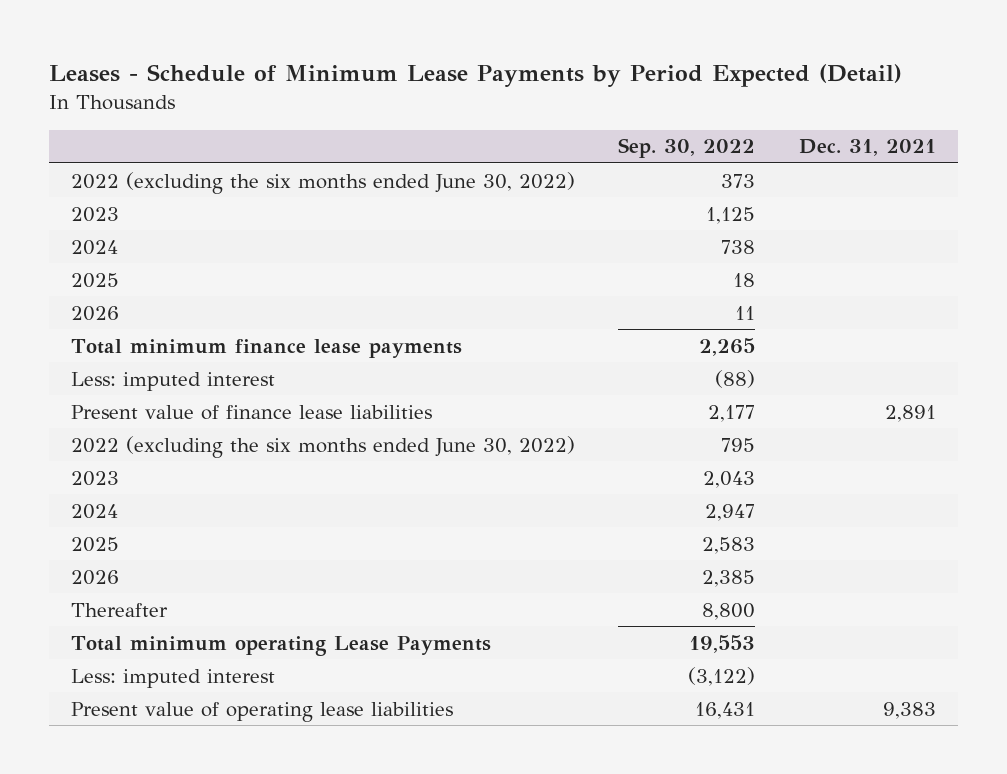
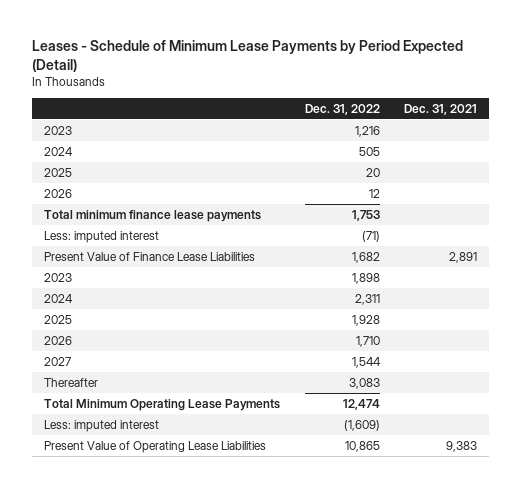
[618,138,756,159] Sep. 30, 2022 -> none
none -> [304,103,380,115] Dec. 31, 2022
[70,171,575,194] 2022 (excluding the six months ended June 30, 2022) -> none
[70,435,575,458] 2022 (excluding the six months ended June 30, 2022) -> none
[70,404,432,420] Present value of finance lease liabilities -> [44,251,256,261] Present Value of Finance Lease Liabilities
none -> [44,356,72,366] 2027
[70,635,491,656] Total minimum operating Lease Payments -> [44,398,281,411] Total Minimum Operating Lease Payments
[70,701,453,722] Present value of operating lease liabilities -> [44,440,267,453] Present Value of Operating Lease Liabilities

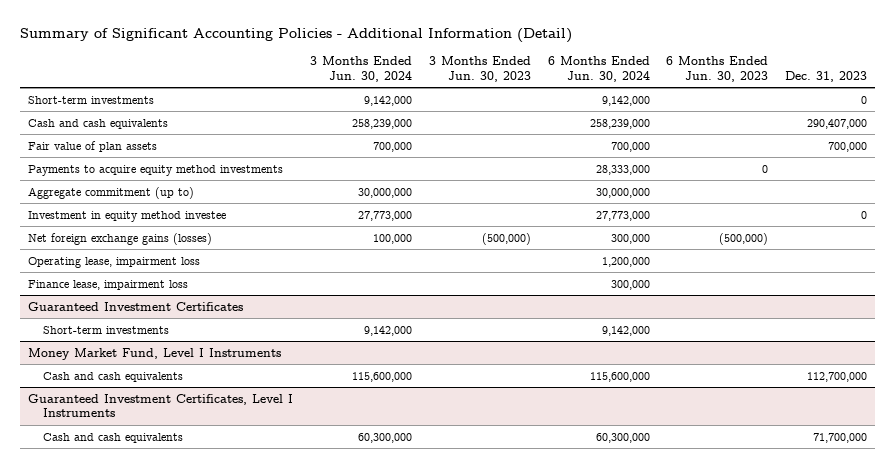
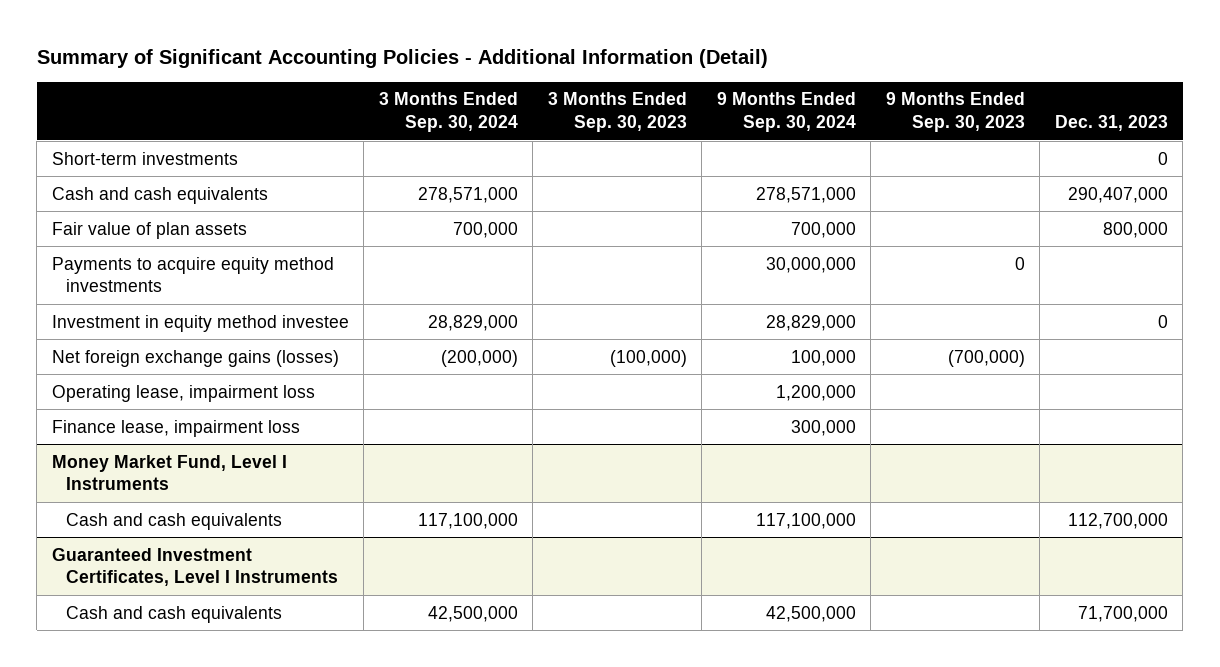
[310,56,413,82] 3 Months Ended Jun. 30, 2024 -> none
[428,56,531,82] 3 Months Ended Jun. 30, 2023 -> none
[547,56,650,82] 6 Months Ended Jun. 30, 2024 -> none
[666,56,769,82] 6 Months Ended Jun. 30, 2023 -> none
none -> [378,92,518,132] 3 Months Ended Sep. 30, 2024
none -> [547,92,687,132] 3 Months Ended Sep. 30, 2023
none -> [716,92,856,132] 9 Months Ended Sep. 30, 2024
none -> [885,92,1025,132] 9 Months Ended Sep. 30, 2023
[827,141,867,152] 700,000 -> [1102,221,1168,238] 800,000
[28,186,195,199] Aggregate commitment (up to) -> none
[28,301,244,311] Guaranteed Investment Certificates -> none
[42,325,169,334] Short-term investments -> none

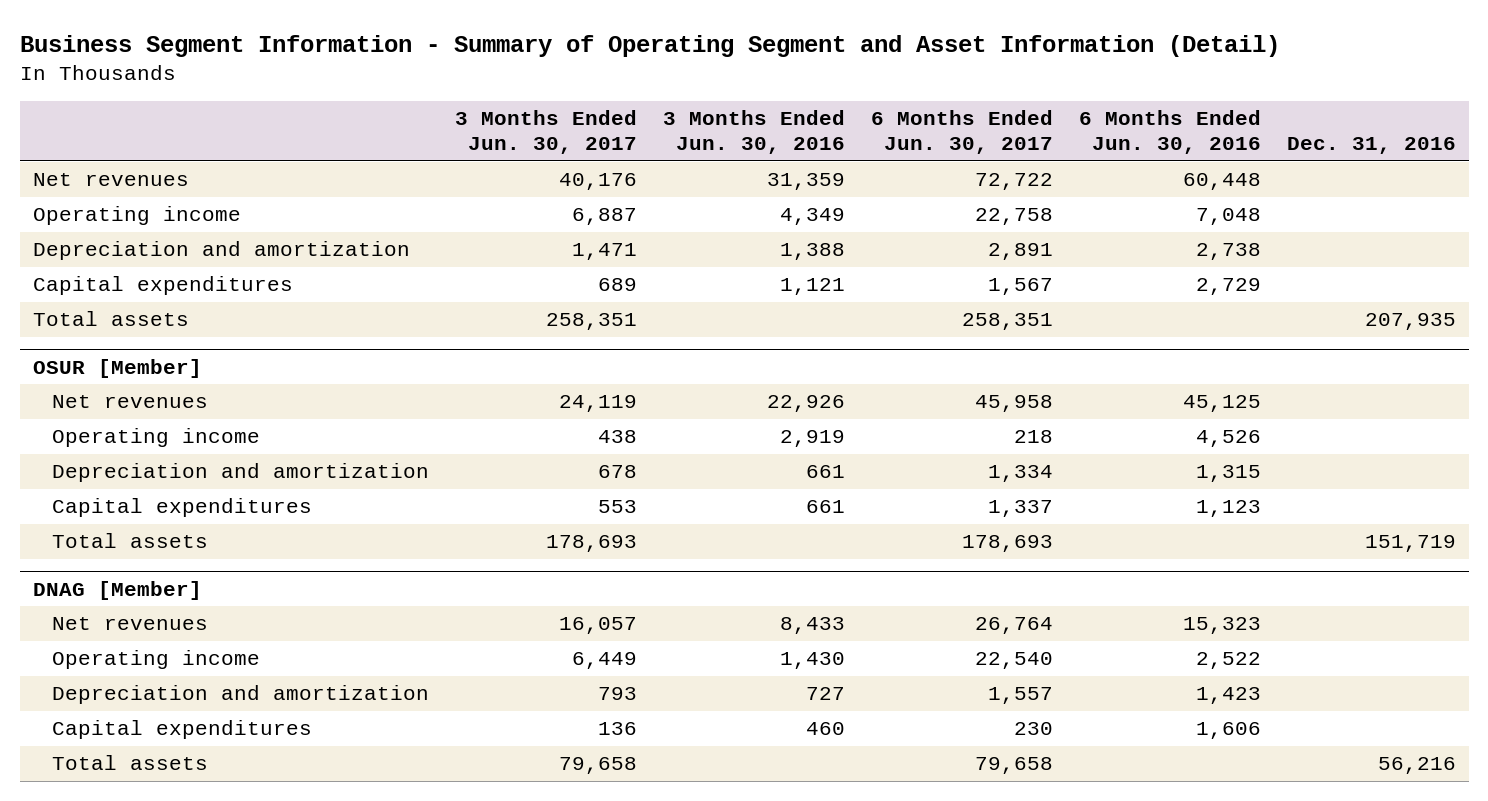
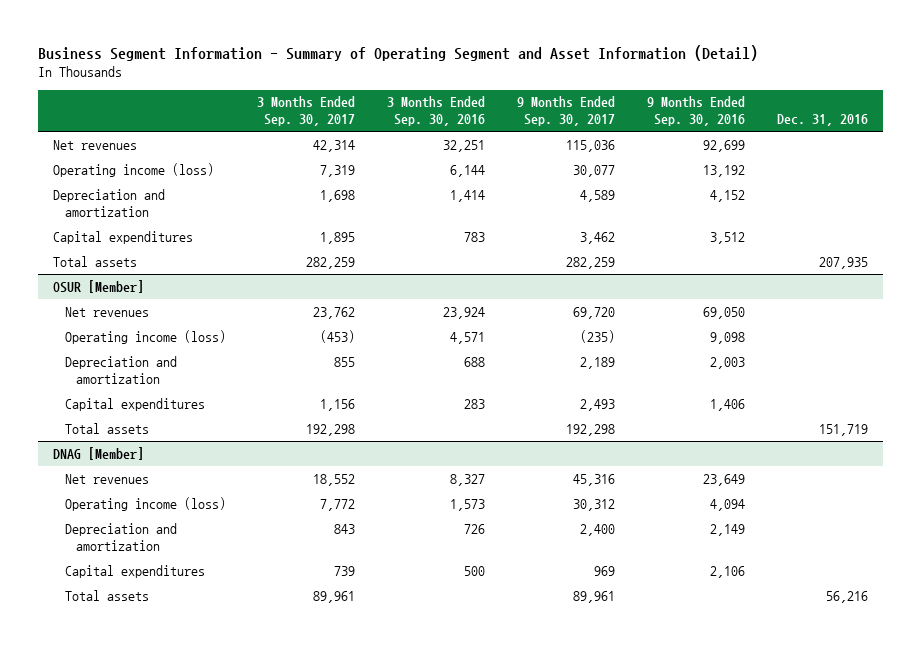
[454,110,637,155] 3 Months Ended Jun. 30, 2017 -> none
[662,110,845,155] 3 Months Ended Jun. 30, 2016 -> none
[870,110,1053,155] 6 Months Ended Jun. 30, 2017 -> none
[1078,110,1261,155] 6 Months Ended Jun. 30, 2016 -> none
none -> [257,96,356,127] 3 Months Ended Sep. 30, 2017
none -> [387,96,486,127] 3 Months Ended Sep. 30, 2016
none -> [517,96,616,127] 9 Months Ended Sep. 30, 2017
none -> [646,96,745,127] 9 Months Ended Sep. 30, 2016
[32,206,241,226] Operating income -> [53,162,215,177] Operating income (loss)
[51,428,260,448] Operating income -> [64,329,226,344] Operating income (loss)
[51,650,260,670] Operating income -> [64,496,226,511] Operating income (loss)

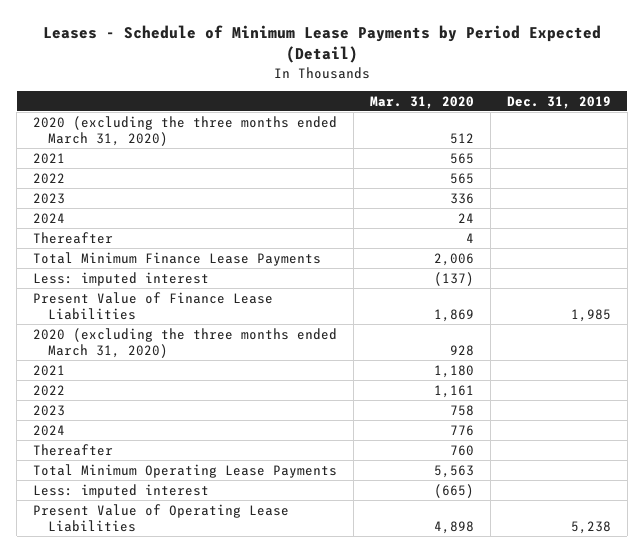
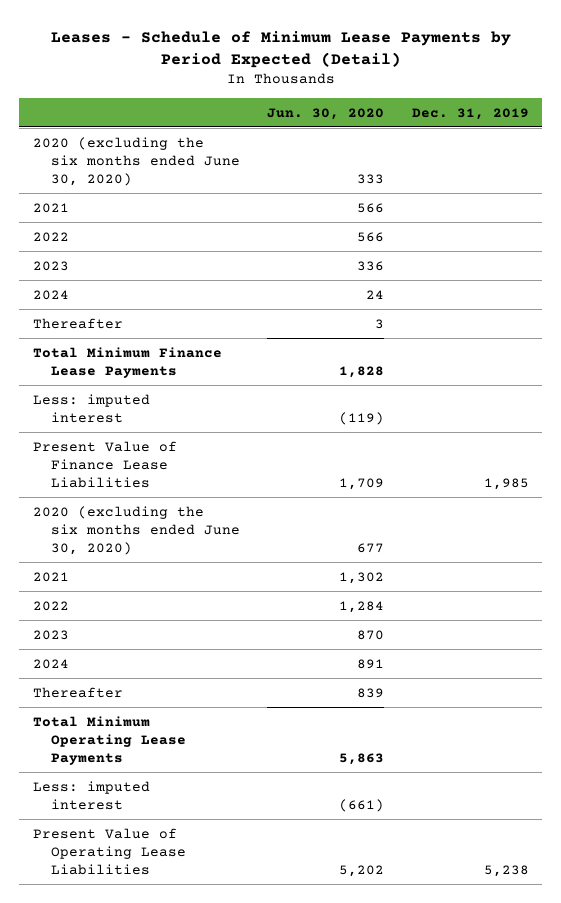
[369,95,474,109] Mar. 31, 2020 -> none
none -> [267,107,385,120] Jun. 30, 2020
[33,115,338,146] 2020 (excluding the three months ended March 31, 2020) -> [32,136,241,186] 2020 (excluding the six months ended June 30, 2020)
[33,327,338,358] 2020 (excluding the three months ended March 31, 2020) -> [32,505,241,555] 2020 (excluding the six months ended June 30, 2020)

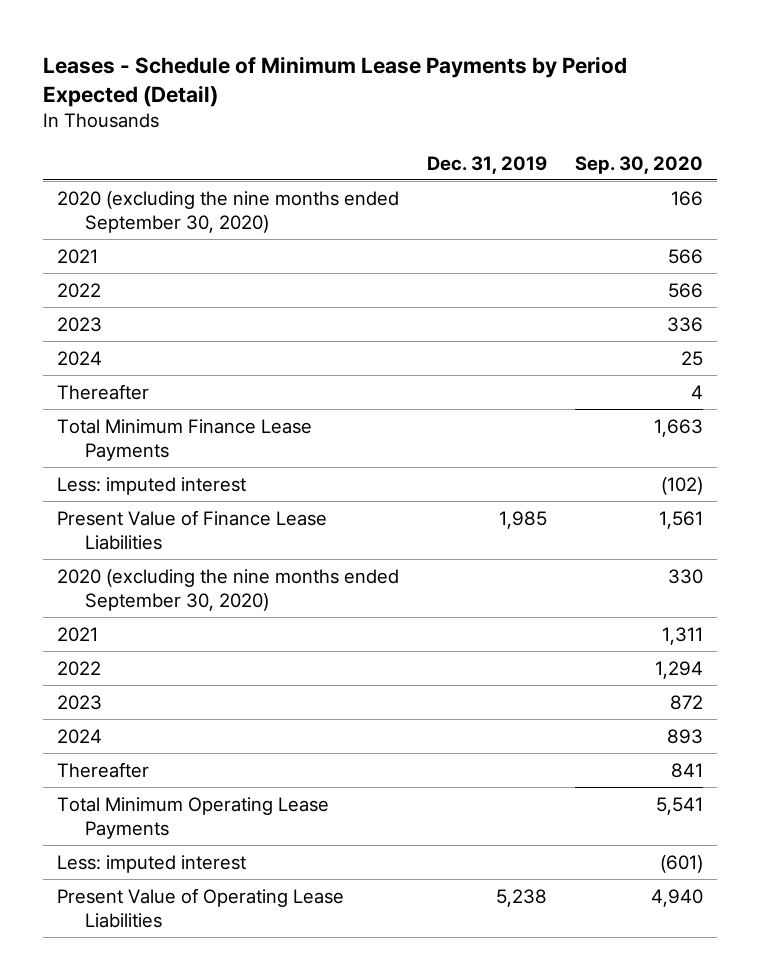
[267,107,385,120] Jun. 30, 2020 -> none
none -> [574,155,703,174] Sep. 30, 2020
[32,136,241,186] 2020 (excluding the six months ended June 30, 2020) -> [57,190,400,233] 2020 (excluding the nine months ended September 30, 2020)
[32,505,241,555] 2020 (excluding the six months ended June 30, 2020) -> [57,568,400,611] 2020 (excluding the nine months ended September 30, 2020)

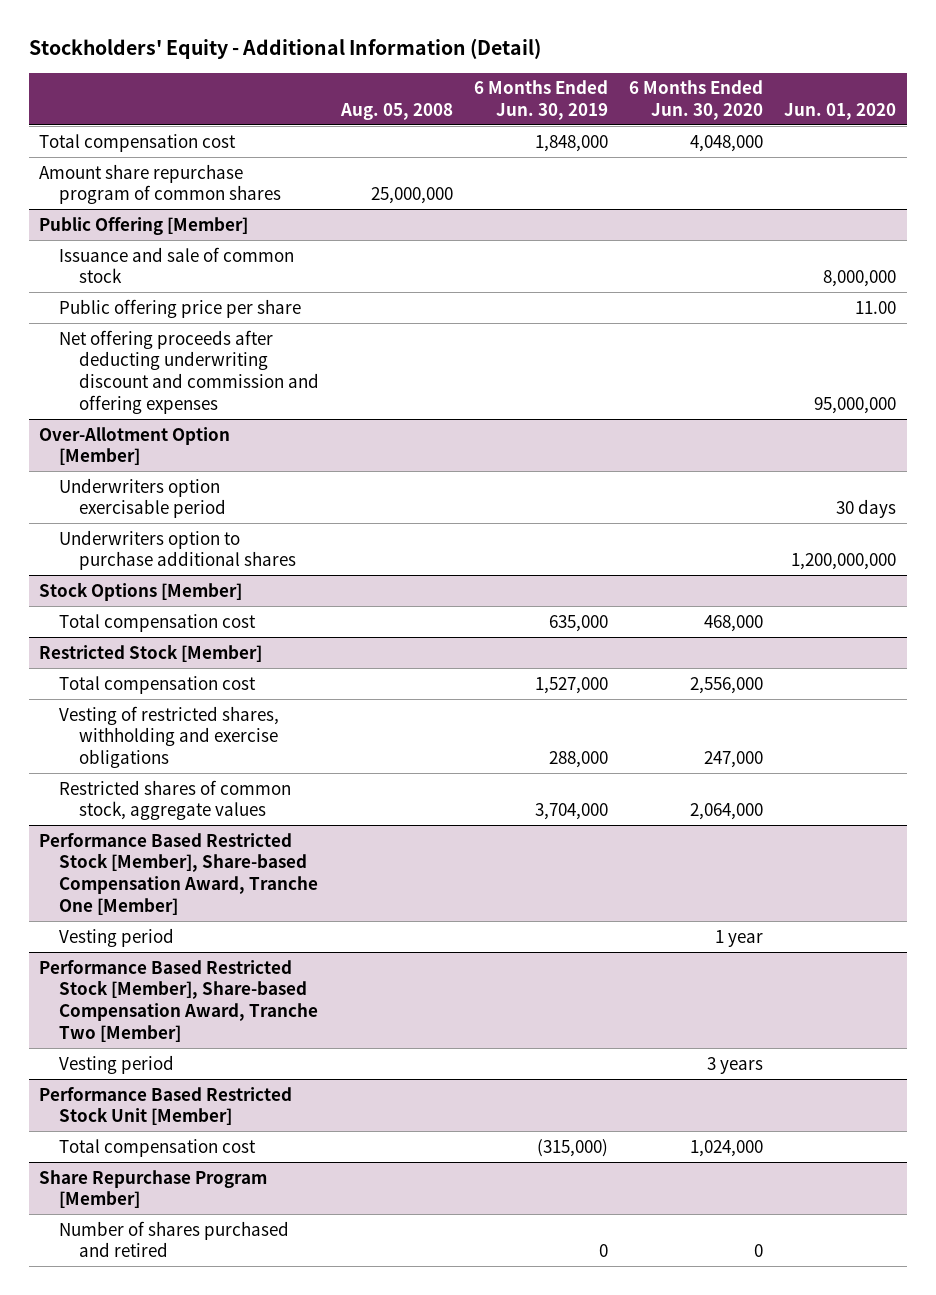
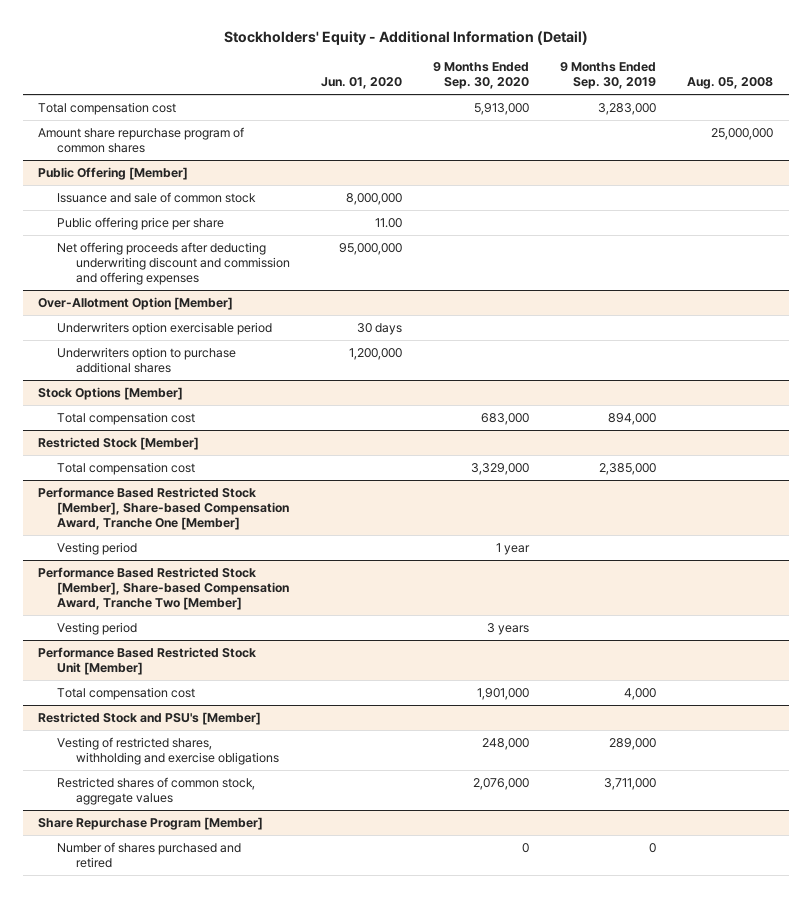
[473,80,608,120] 6 Months Ended Jun. 30, 2019 -> none
[628,80,763,120] 6 Months Ended Jun. 30, 2020 -> none
none -> [433,62,530,90] 9 Months Ended Sep. 30, 2020
none -> [560,62,657,90] 9 Months Ended Sep. 30, 2019
[791,553,897,571] 1,200,000,000 -> [348,347,402,360] 1,200,000
[59,705,280,768] Vesting of restricted shares, withholding and exercise obligations -> none
[59,779,292,821] Restricted shares of common stock, aggregate values -> none
none -> [38,711,262,725] Restricted Stock and PSU's [Member]
none -> [57,736,279,765] Vesting of restricted shares, withholding and exercise obligations
none -> [57,776,256,805] Restricted shares of common stock, aggregate values

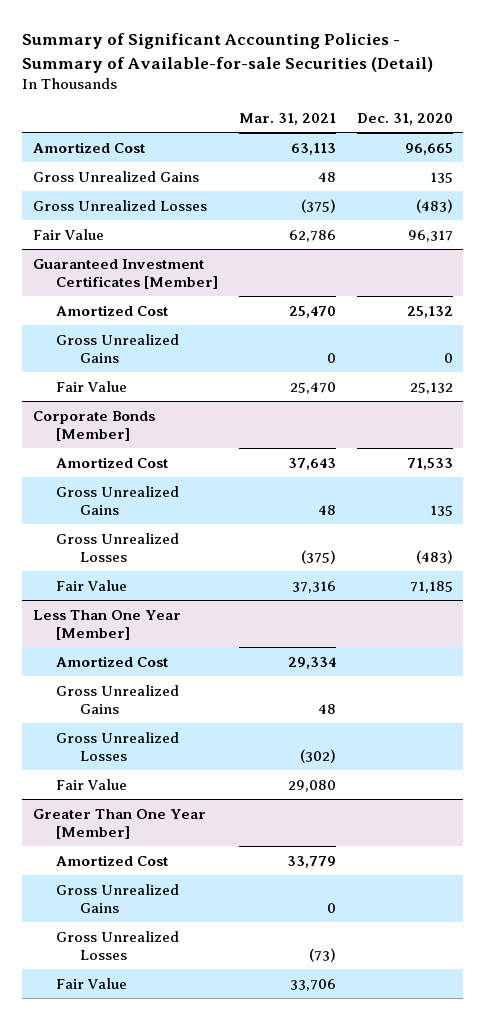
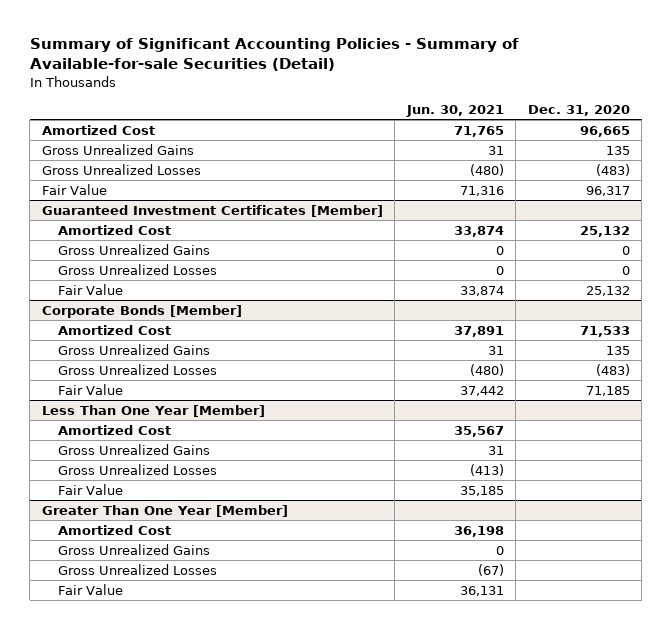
[239,113,337,126] Mar. 31, 2021 -> none
none -> [405,105,504,118] Jun. 30, 2021
none -> [58,263,218,275] Gross Unrealized Losses

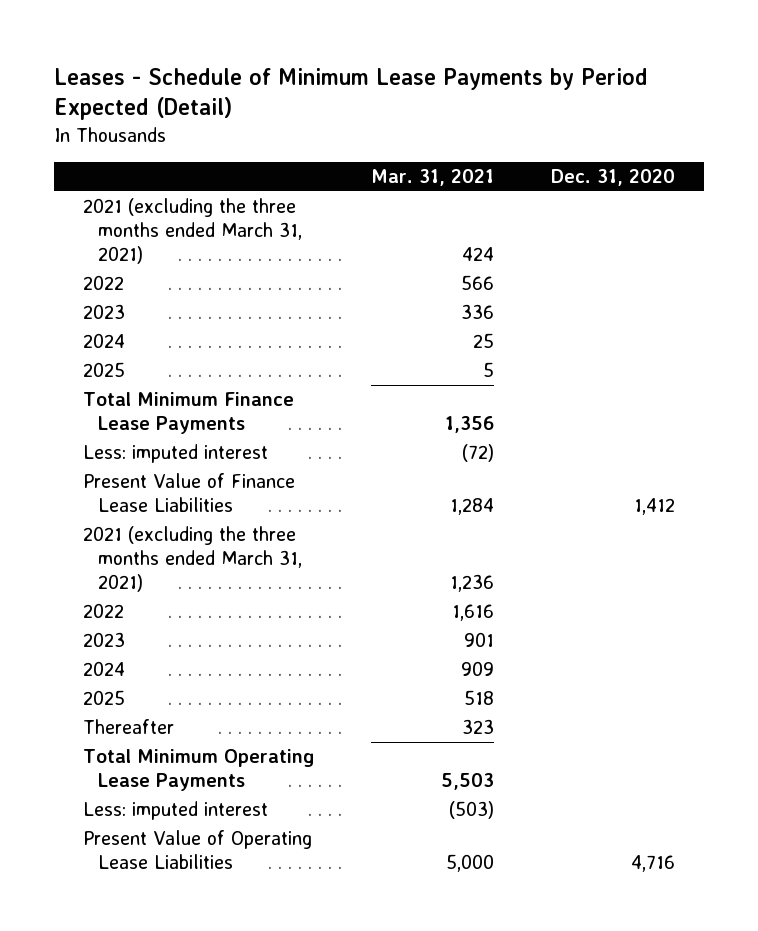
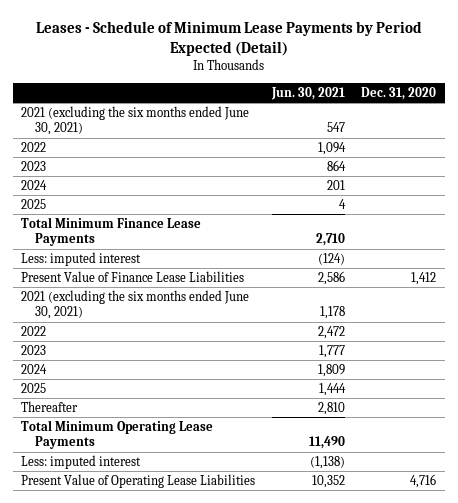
[370,169,494,187] Mar. 31, 2021 -> none
none -> [270,86,345,100] Jun. 30, 2021
[82,198,303,264] 2021 (excluding the three months ended March 31, 2021) -> [21,106,250,136] 2021 (excluding the six months ended June 30, 2021)
[82,526,303,592] 2021 (excluding the three months ended March 31, 2021) -> [21,290,250,320] 2021 (excluding the six months ended June 30, 2021)

